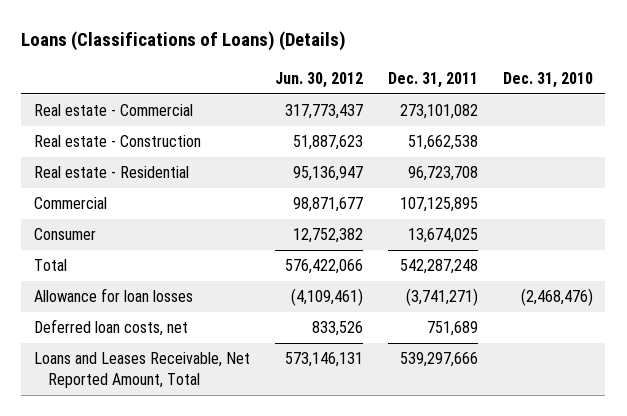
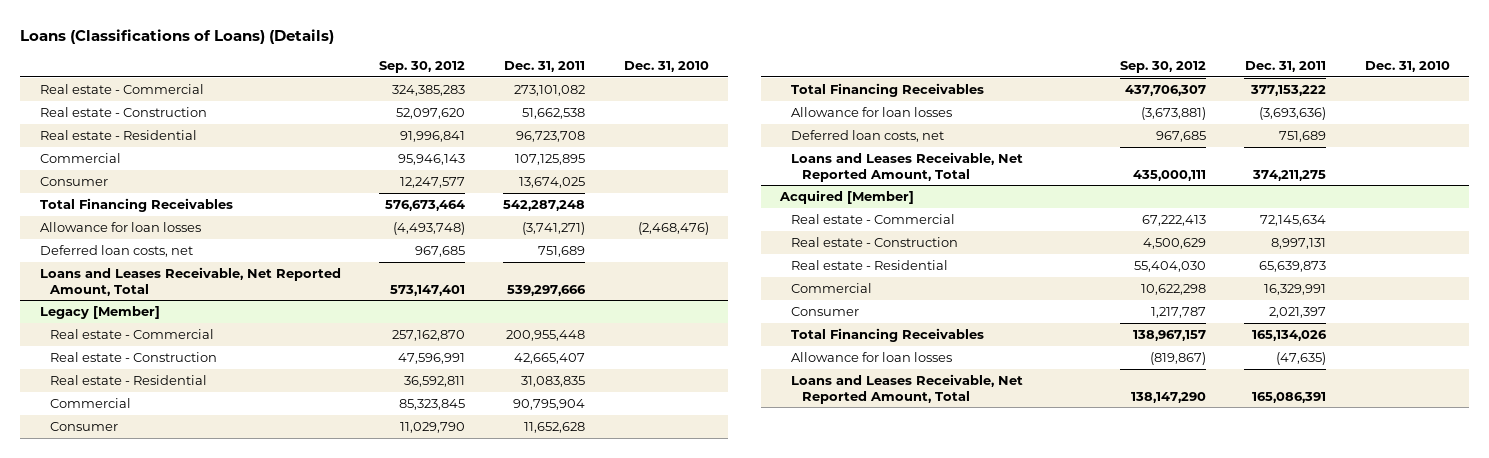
[274,71,363,88] Jun. 30, 2012 -> none
none -> [379,60,466,73] Sep. 30, 2012
[33,259,67,272] Total -> [39,197,233,212] Total Financing Receivables
none -> [39,305,160,319] Legacy [Member]
none -> [50,328,215,339] Real estate - Commercial
none -> [50,351,218,362] Real estate - Construction
none -> [50,374,208,385] Real estate - Residential
none -> [50,397,132,408] Commercial
none -> [50,421,119,431] Consumer
none -> [790,82,984,97] Total Financing Receivables
none -> [790,106,952,117] Allowance for loan losses
none -> [790,129,944,142] Deferred loan costs, net
none -> [790,151,1023,182] Loans and Leases Receivable, Net Reported Amount, Total
none -> [779,189,915,204] Acquired [Member]
none -> [790,213,955,224] Real estate - Commercial
none -> [790,236,958,247] Real estate - Construction
none -> [790,259,948,270] Real estate - Residential
none -> [790,282,872,293] Commercial
none -> [790,306,859,316] Consumer
none -> [790,327,984,342] Total Financing Receivables
none -> [790,351,952,362] Allowance for loan losses
none -> [790,373,1023,404] Loans and Leases Receivable, Net Reported Amount, Total

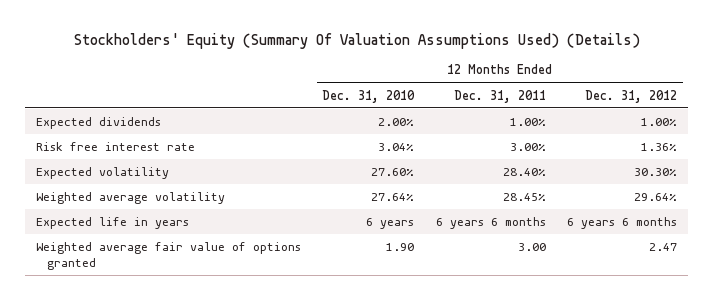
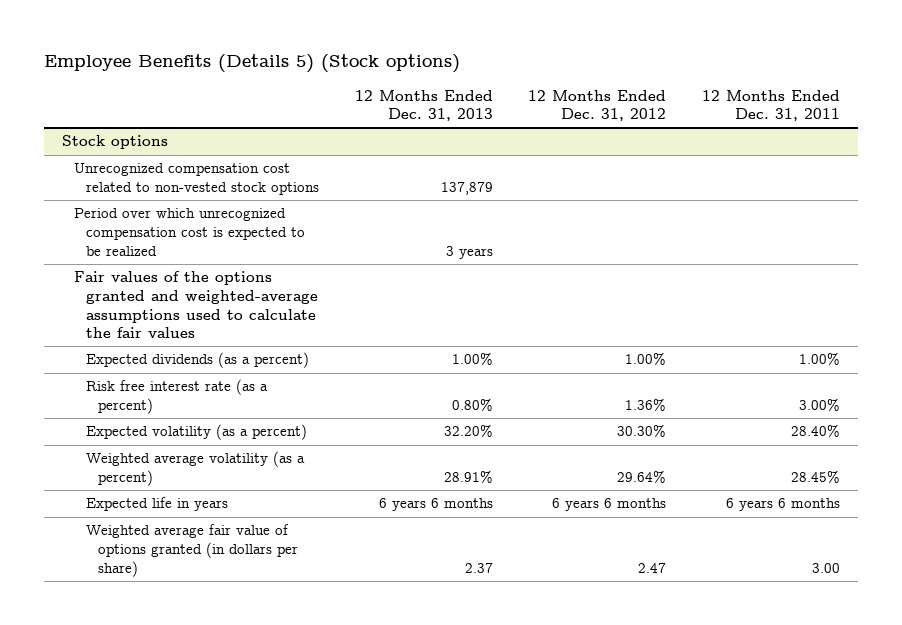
[73,32,640,49] Stockholders' Equity (Summary Of Valuation Assumptions Used) (Details) -> [43,54,460,74] Employee Benefits (Details 5) (Stock options)
[322,89,416,103] Dec. 31, 2010 -> none
none -> [354,89,493,122] 12 Months Ended Dec. 31, 2013
none -> [61,135,168,150] Stock options
none -> [73,163,319,195] Unrecognized compensation cost related to non-vested stock options
none -> [73,208,305,256] Period over which unrecognized compensation cost is expected to be realized
none -> [73,271,318,339] Fair values of the options granted and weighted-average assumptions used to calculate the fair values
[35,116,161,129] Expected dividends -> [85,352,309,369] Expected dividends (as a percent)
[35,141,195,151] Risk free interest rate -> [85,379,268,414] Risk free interest rate (as a percent)
[35,166,169,179] Expected volatility -> [85,424,307,441] Expected volatility (as a percent)
[35,191,225,204] Weighted average volatility -> [85,451,305,486] Weighted average volatility (as a percent)
[35,241,301,270] Weighted average fair value of options granted -> [85,524,299,577] Weighted average fair value of options granted (in dollars per share)

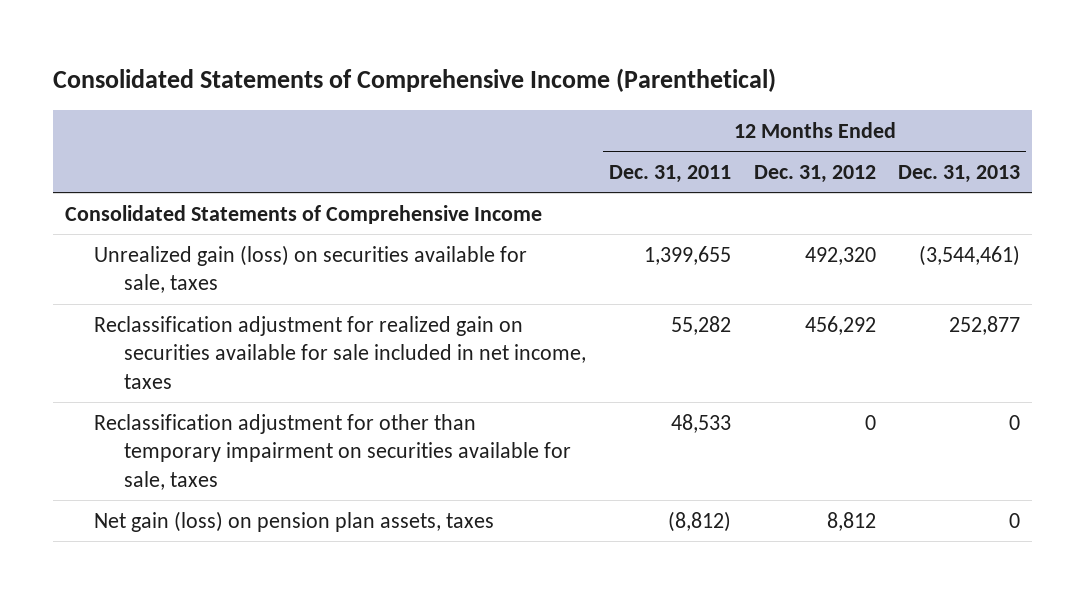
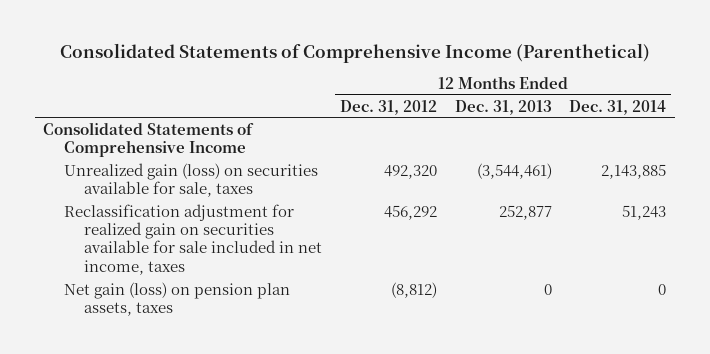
[608,164,731,183] Dec. 31, 2011 -> none
none -> [569,99,667,115] Dec. 31, 2014
[94,413,572,491] Reclassification adjustment for other than temporary impairment on securities available for sale, taxes -> none
[826,511,876,531] 8,812 -> [390,281,437,298] (8,812)

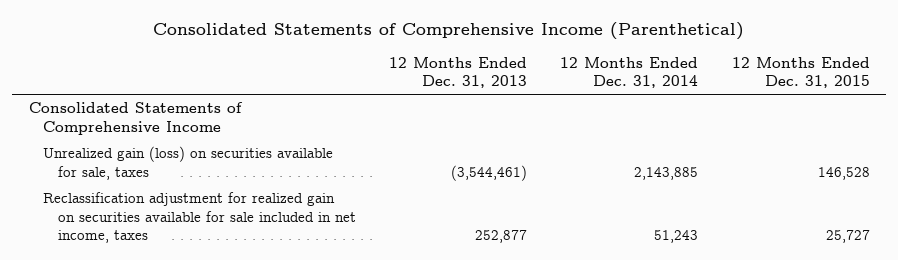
[339,99,437,115] Dec. 31, 2012 -> none
none -> [731,56,870,88] 12 Months Ended Dec. 31, 2015
[63,281,290,316] Net gain (loss) on pension plan assets, taxes -> none

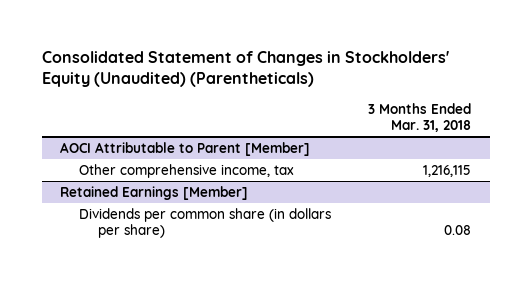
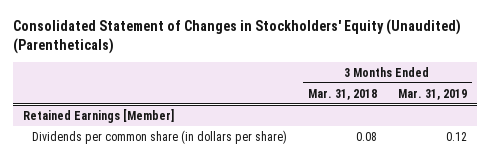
none -> [397,88,467,100] Mar. 31, 2019
[60,141,311,156] AOCI Attributable to Parent [Member] -> none
[79,163,295,178] Other comprehensive income, tax -> none

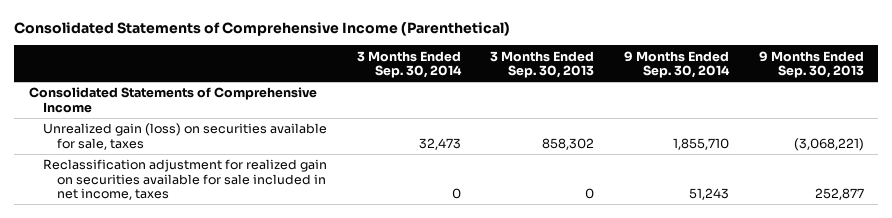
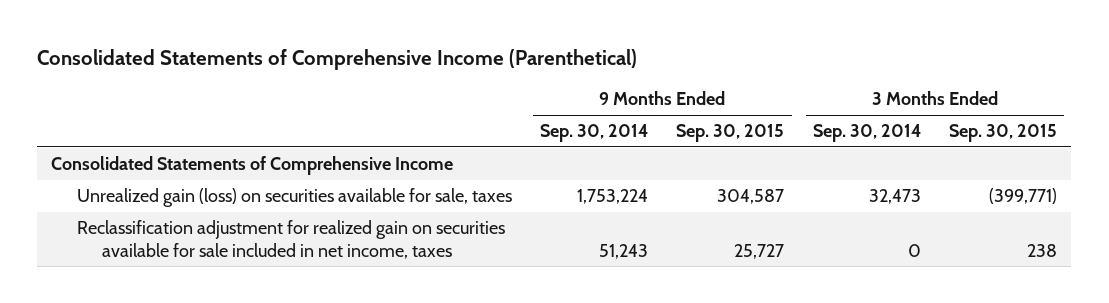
[490,50,595,79] 3 Months Ended Sep. 30, 2013 -> none
[758,50,864,79] 9 Months Ended Sep. 30, 2013 -> none
none -> [676,124,785,143] Sep. 30, 2015
none -> [949,124,1058,143] Sep. 30, 2015
[672,137,729,150] 1,855,710 -> [576,189,648,205] 1,753,224

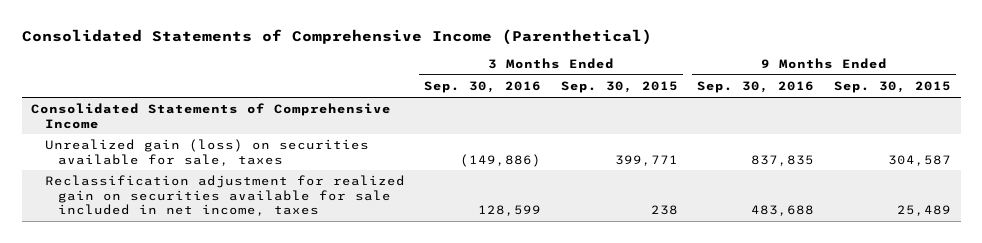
[539,124,648,143] Sep. 30, 2014 -> none
[812,124,921,143] Sep. 30, 2014 -> none
none -> [424,81,542,94] Sep. 30, 2016
none -> [697,81,815,94] Sep. 30, 2016
[989,188,1058,205] (399,771) -> [614,154,678,166] 399,771
[734,243,785,259] 25,727 -> [896,204,951,216] 25,489

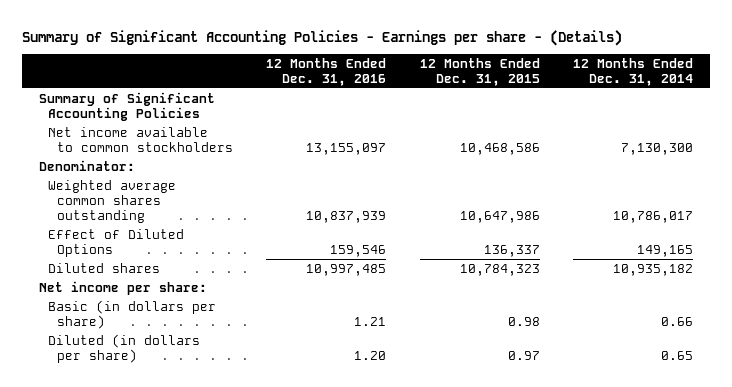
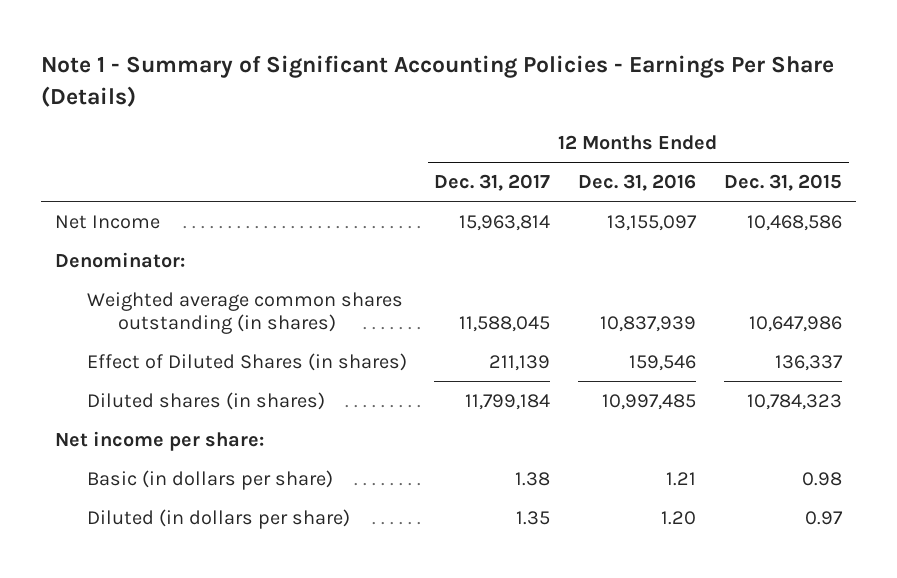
[22,29,623,46] Summary of Significant Accounting Policies - Earnings per share - (Details) -> [41,55,835,107] Note 1 - Summary of Significant Accounting Policies - Earnings Per Share (Details)
[573,57,694,86] 12 Months Ended Dec. 31, 2014 -> none
none -> [434,174,551,192] Dec. 31, 2017
[39,91,216,121] Summary of Significant Accounting Policies -> none
[47,126,233,152] Net income available to common stockholders -> [55,214,161,229] Net Income
[47,179,176,223] Weighted average common shares outstanding -> [86,291,403,335] Weighted average common shares outstanding (in shares)
[47,228,184,257] Effect of Diluted Options -> [86,352,407,371] Effect of Diluted Shares (in shares)
[47,262,160,273] Diluted shares -> [86,391,325,410] Diluted shares (in shares)

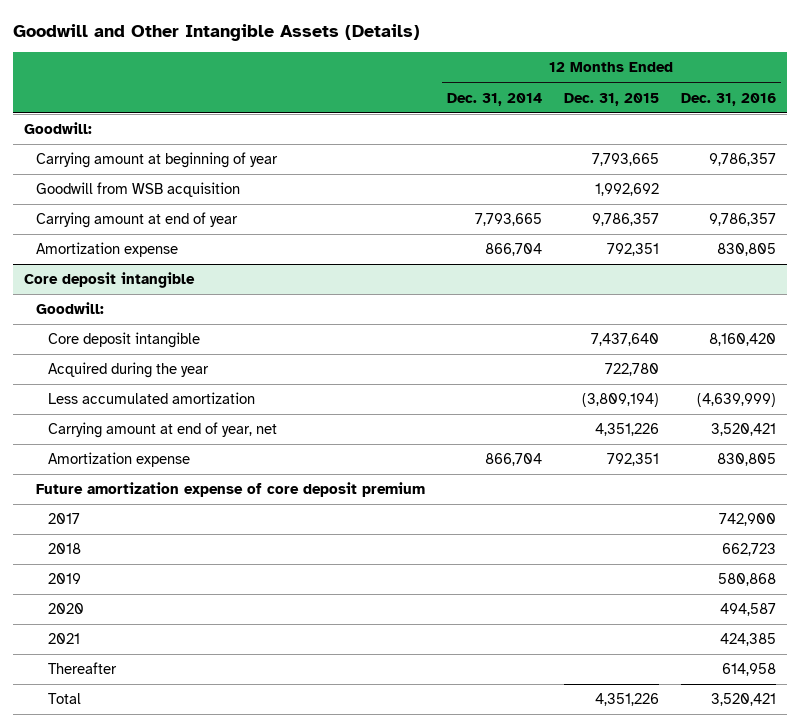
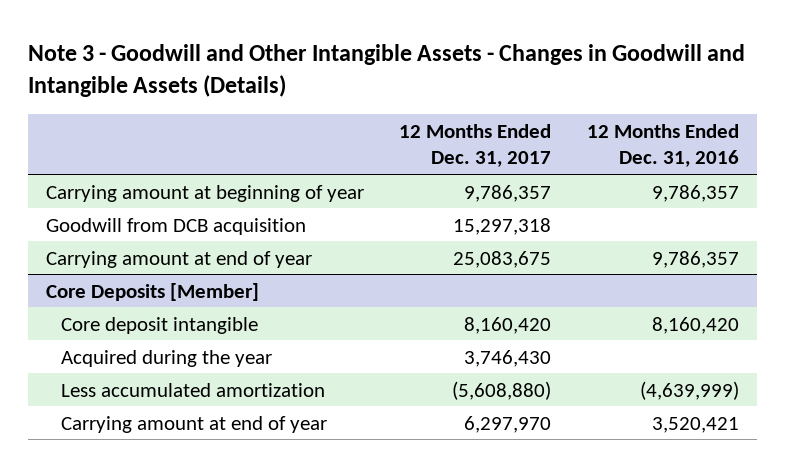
[13,23,421,41] Goodwill and Other Intangible Assets (Details) -> [27,43,745,98] Note 3 - Goodwill and Other Intangible Assets - Changes in Goodwill and Intangible Assets (Details)
[447,92,543,106] Dec. 31, 2014 -> none
[563,92,659,106] Dec. 31, 2015 -> none
none -> [399,123,552,168] 12 Months Ended Dec. 31, 2017
[24,122,93,135] Goodwill: -> none
[36,182,241,198] Goodwill from WSB acquisition -> [45,217,306,235] Goodwill from DCB acquisition
[36,242,179,258] Amortization expense -> none
[36,302,105,315] Goodwill: -> none
[24,272,196,289] Core deposit intangible -> [45,282,259,301] Core Deposits [Member]
[48,452,191,468] Amortization expense -> none
[36,482,426,498] Future amortization expense of core deposit premium -> none
[48,513,81,525] 2017 -> none
[48,543,82,555] 2018 -> none
[48,573,82,585] 2019 -> none
[48,603,85,615] 2020 -> none
[48,633,81,645] 2021 -> none
[48,662,118,675] Thereafter -> none
[48,693,82,705] Total -> none
[48,422,278,439] Carrying amount at end of year, net -> [60,415,327,433] Carrying amount at end of year

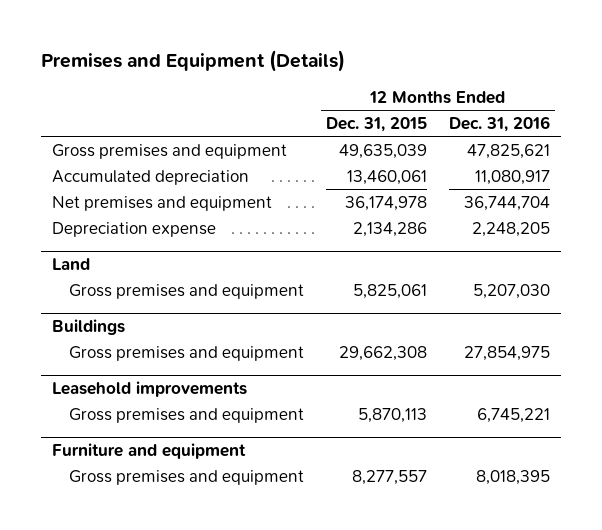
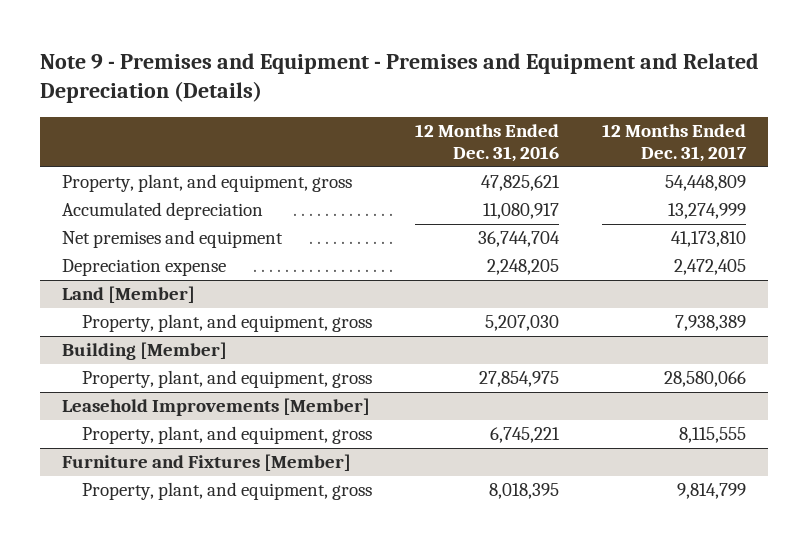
[40,50,345,73] Premises and Equipment (Details) -> [40,53,760,104] Note 9 - Premises and Equipment - Premises and Equipment and Related Depreciation (Details)
[325,117,427,133] Dec. 31, 2015 -> none
none -> [602,123,748,163] 12 Months Ended Dec. 31, 2017
[51,143,287,159] Gross premises and equipment -> [61,174,352,193] Property, plant, and equipment, gross
[51,443,246,460] Furniture and equipment -> none
[51,258,90,271] Land -> [61,286,195,304] Land [Member]
[69,283,305,299] Gross premises and equipment -> [81,314,372,333] Property, plant, and equipment, gross
[51,319,125,336] Buildings -> [61,342,227,361] Building [Member]
[69,345,305,361] Gross premises and equipment -> [81,370,372,389] Property, plant, and equipment, gross
[51,381,247,398] Leasehold improvements -> [61,398,370,417] Leasehold Improvements [Member]
[69,407,305,423] Gross premises and equipment -> [81,426,372,445] Property, plant, and equipment, gross
none -> [61,454,351,472] Furniture and Fixtures [Member]
[69,469,305,485] Gross premises and equipment -> [81,482,372,501] Property, plant, and equipment, gross

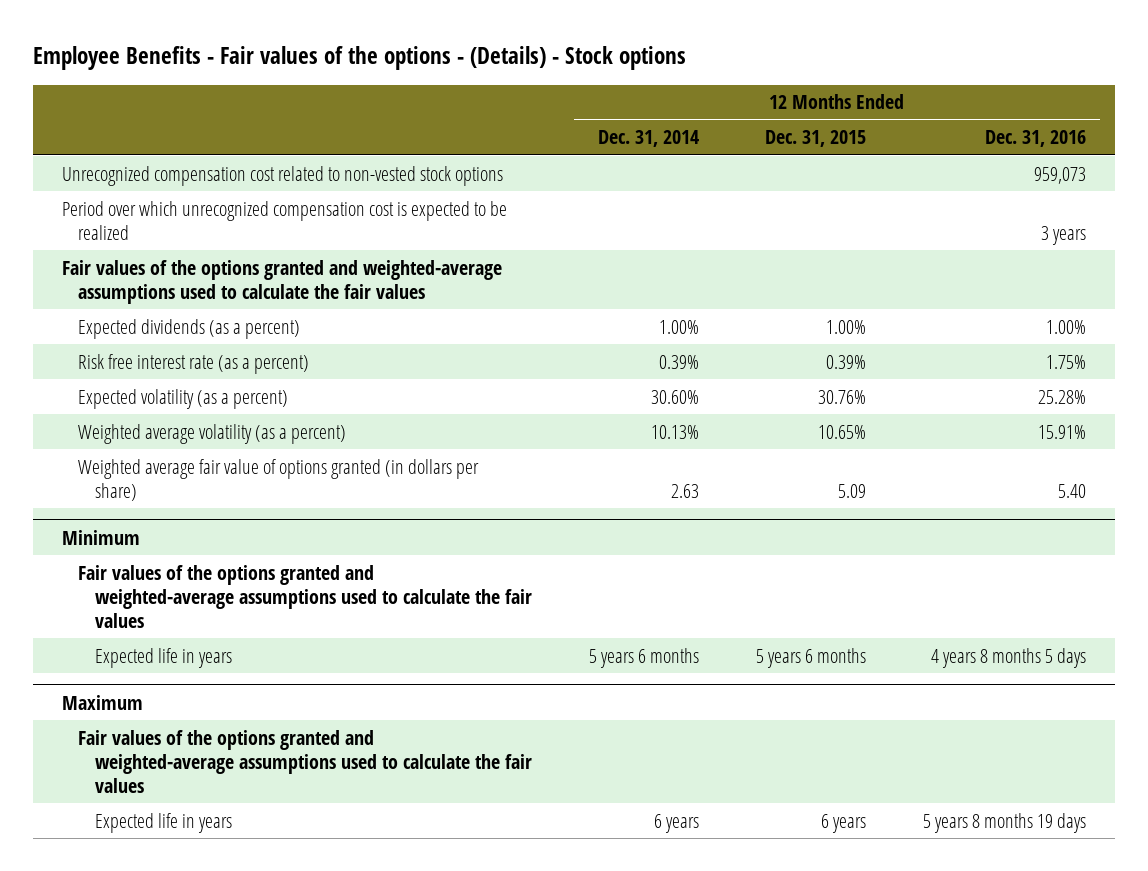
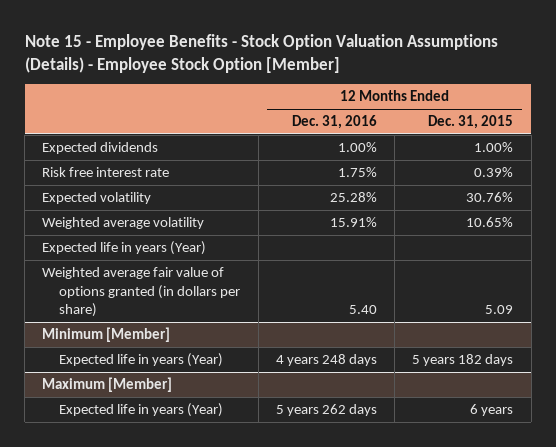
[33,46,687,71] Employee Benefits - Fair values of the options - (Details) - Stock options -> [24,34,498,73] Note 15 - Employee Benefits - Stock Option Valuation Assumptions (Details) - Employee Stock Option [Member]
[597,130,699,148] Dec. 31, 2014 -> none
[61,165,503,186] Unrecognized compensation cost related to non-vested stock options -> none
[61,200,507,240] Period over which unrecognized compensation cost is expected to be realized -> none
[61,259,502,304] Fair values of the options granted and weighted-average assumptions used to calculate the fair values -> none
[78,318,301,339] Expected dividends (as a percent) -> [42,142,159,155] Expected dividends
[78,353,310,374] Risk free interest rate (as a percent) -> [42,167,170,178] Risk free interest rate
[78,388,289,409] Expected volatility (as a percent) -> [42,192,152,205] Expected volatility
[78,423,347,444] Weighted average volatility (as a percent) -> [42,217,205,230] Weighted average volatility
none -> [42,241,207,256] Expected life in years (Year)
[78,564,532,628] Fair values of the options granted and weighted-average assumptions used to calculate the fair values -> none
[78,729,532,793] Fair values of the options granted and weighted-average assumptions used to calculate the fair values -> none
[61,529,140,545] Minimum -> [42,327,171,343] Minimum [Member]
[94,647,232,668] Expected life in years -> [59,353,224,368] Expected life in years (Year)
[755,647,866,668] 5 years 6 months -> [412,354,514,367] 5 years 182 days
[931,647,1087,668] 4 years 8 months 5 days -> [275,354,377,367] 4 years 248 days
[61,694,143,710] Maximum -> [42,377,173,393] Maximum [Member]
[94,812,232,833] Expected life in years -> [59,403,224,418] Expected life in years (Year)
[923,812,1087,833] 5 years 8 months 19 days -> [275,404,377,417] 5 years 262 days

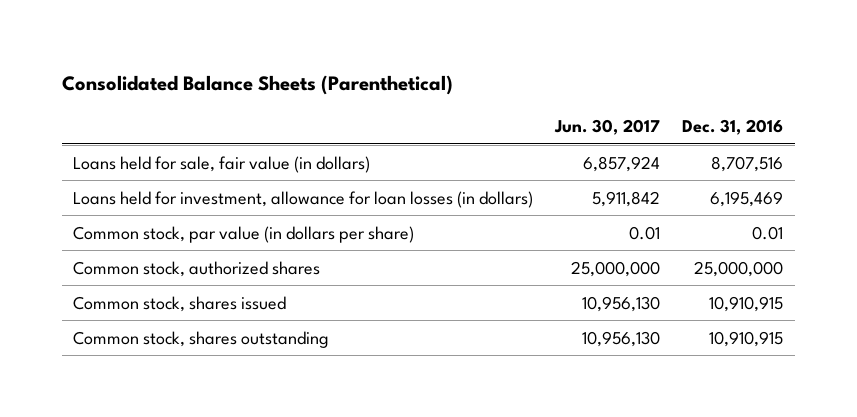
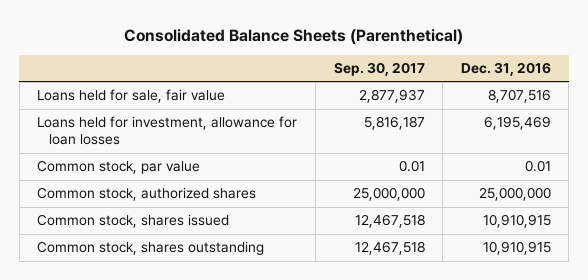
[554,118,661,135] Jun. 30, 2017 -> none
none -> [333,61,425,76] Sep. 30, 2017
[73,155,371,173] Loans held for sale, fair value (in dollars) -> [37,89,226,104] Loans held for sale, fair value
[73,190,534,208] Loans held for investment, allowance for loan losses (in dollars) -> [37,116,298,146] Loans held for investment, allowance for loan losses
[73,225,415,243] Common stock, par value (in dollars per share) -> [37,160,201,175] Common stock, par value

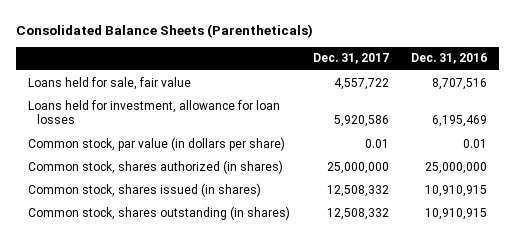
[124,28,464,45] Consolidated Balance Sheets (Parenthetical) -> [16,23,314,38] Consolidated Balance Sheets (Parentheticals)
[333,61,425,76] Sep. 30, 2017 -> none
none -> [312,53,389,65] Dec. 31, 2017
[37,160,201,175] Common stock, par value -> [27,136,285,151] Common stock, par value (in dollars per share)
[37,187,257,202] Common stock, authorized shares -> [27,159,283,174] Common stock, shares authorized (in shares)
[37,214,230,229] Common stock, shares issued -> [27,182,261,197] Common stock, shares issued (in shares)
[37,241,265,256] Common stock, shares outstanding -> [27,205,290,220] Common stock, shares outstanding (in shares)

